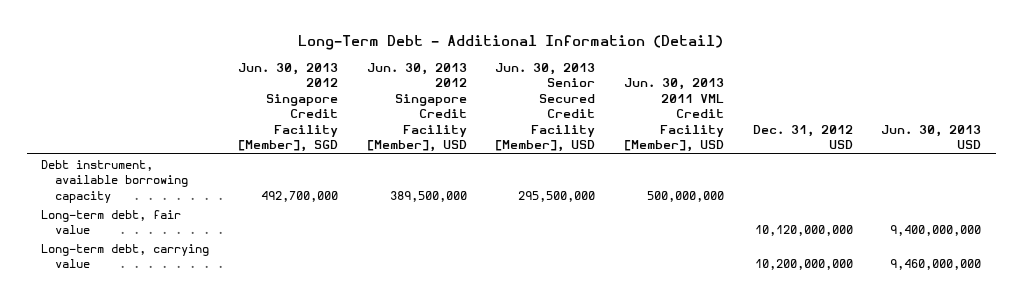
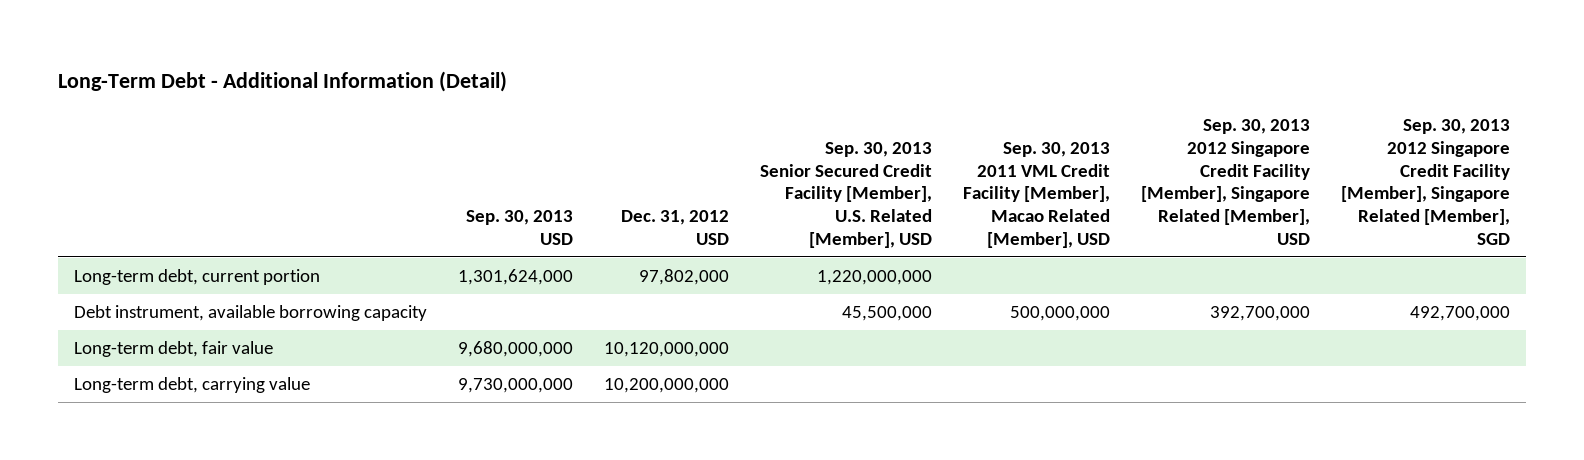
[238,62,339,153] Jun. 30, 2013 2012 Singapore Credit Facility [Member], SGD -> none
[366,62,467,153] Jun. 30, 2013 2012 Singapore Credit Facility [Member], USD -> none
[495,62,596,153] Jun. 30, 2013 Senior Secured Credit Facility [Member], USD -> none
[624,78,725,153] Jun. 30, 2013 2011 VML Credit Facility [Member], USD -> none
[881,124,982,150] Jun. 30, 2013 USD -> none
none -> [465,210,573,245] Sep. 30, 2013 USD
none -> [759,141,932,248] Sep. 30, 2013 Senior Secured Credit Facility [Member], U.S. Related [Member], USD
none -> [962,141,1110,248] Sep. 30, 2013 2011 VML Credit Facility [Member], Macao Related [Member], USD
none -> [1140,119,1310,245] Sep. 30, 2013 2012 Singapore Credit Facility [Member], Singapore Related [Member], USD
none -> [1341,119,1511,245] Sep. 30, 2013 2012 Singapore Credit Facility [Member], Singapore Related [Member], SGD
none -> [73,269,320,286] Long-term debt, current portion

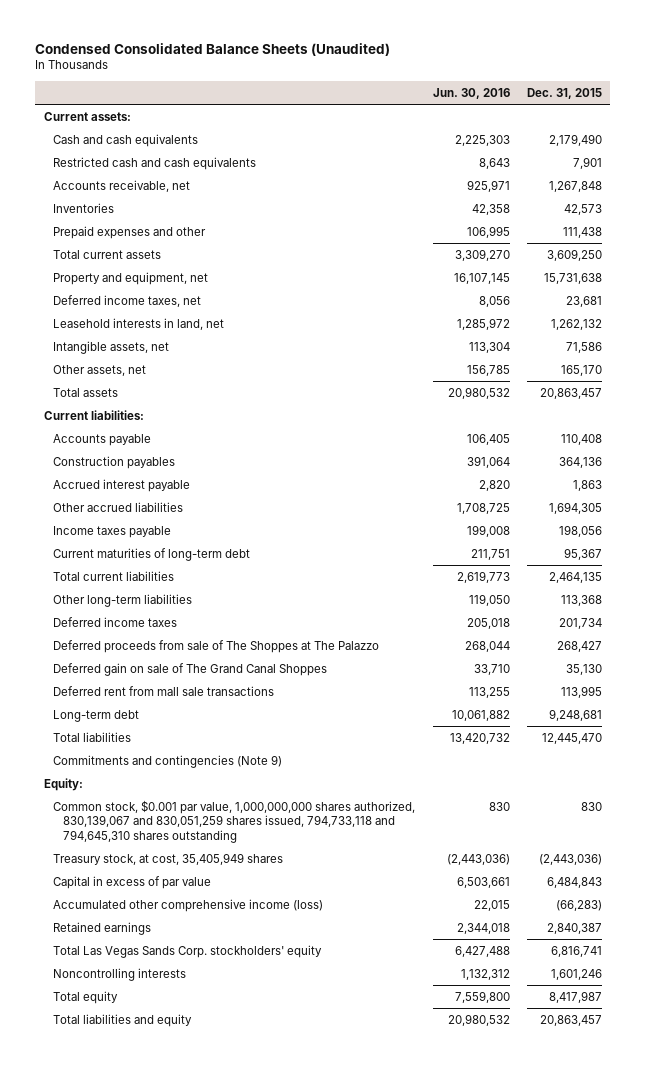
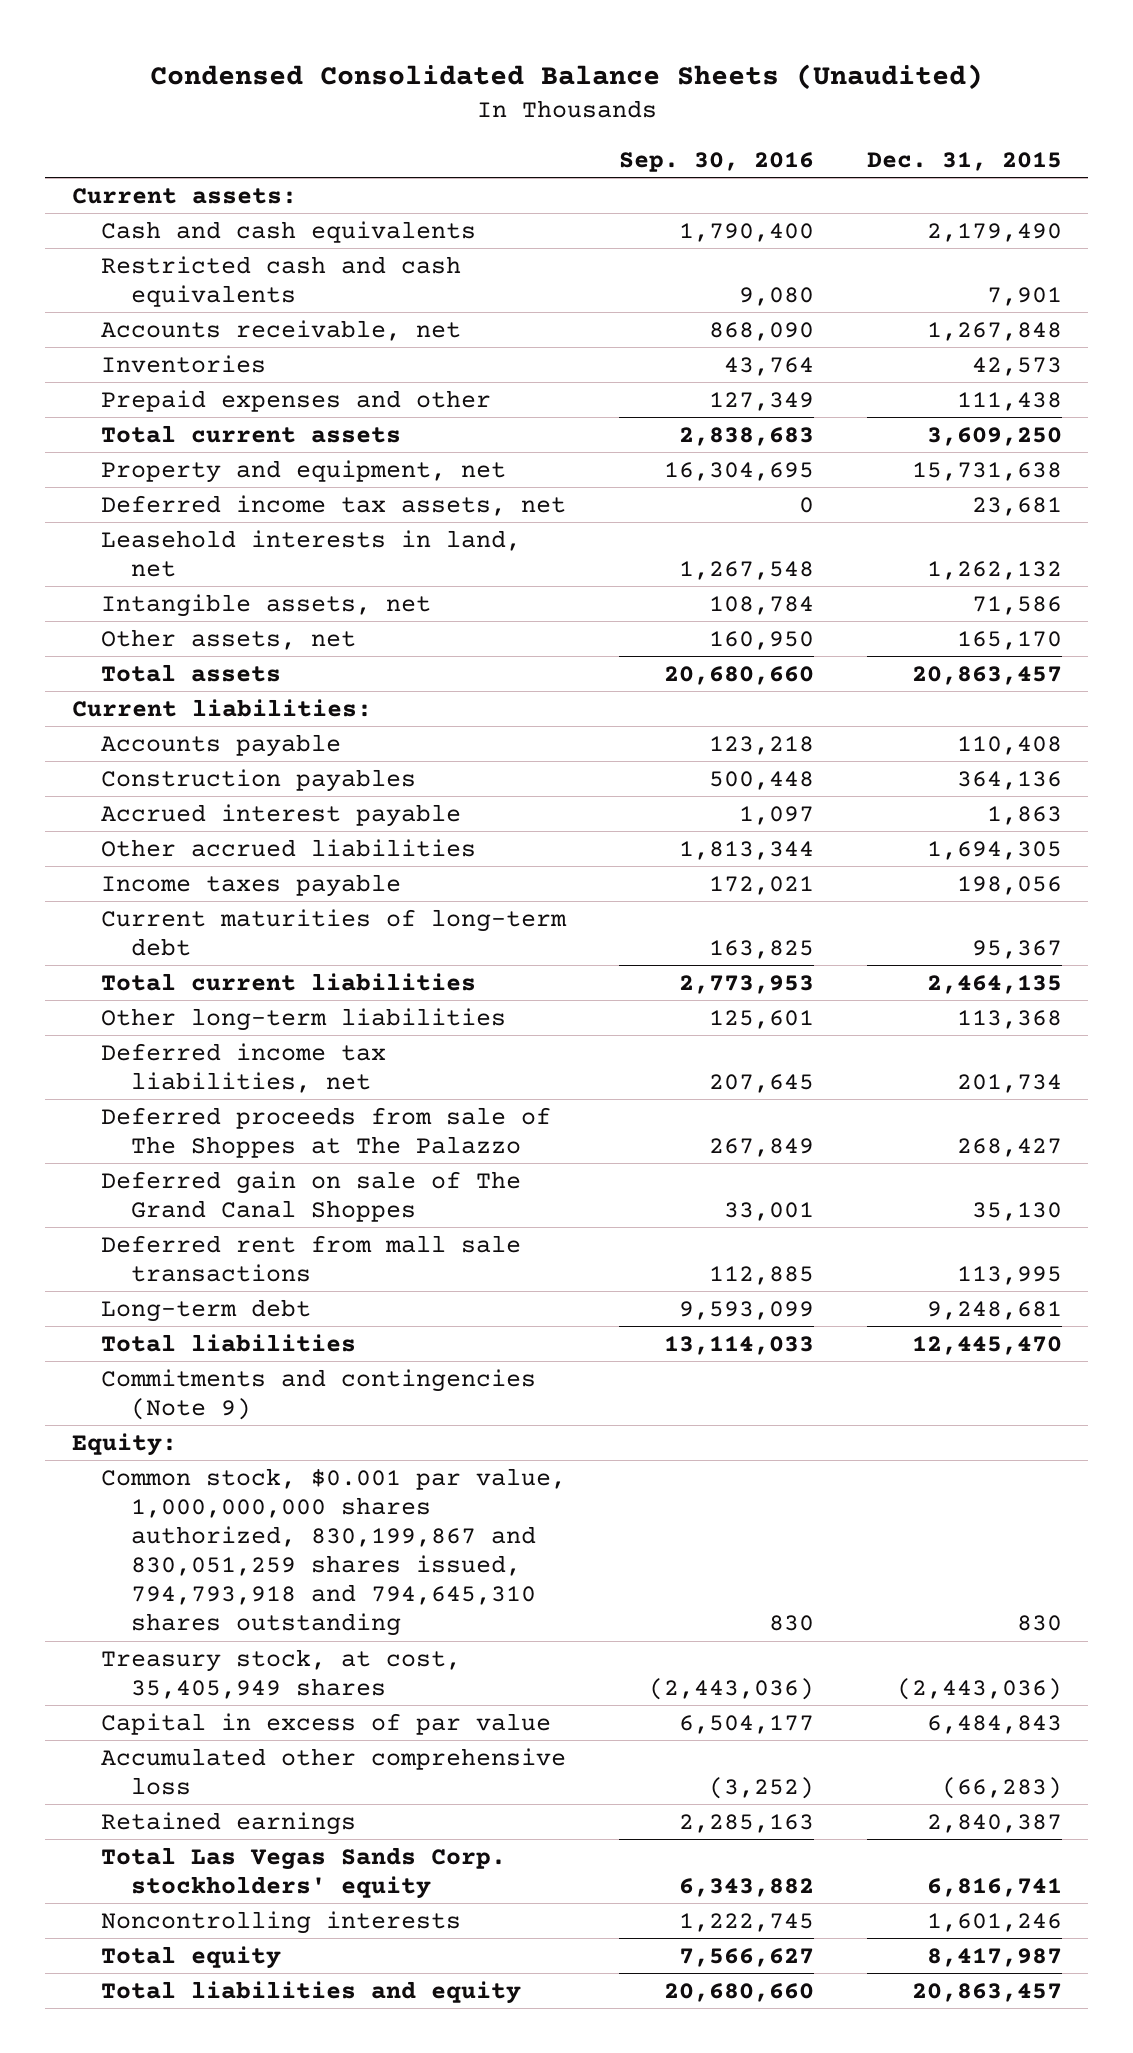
[432,87,510,99] Jun. 30, 2016 -> none
none -> [619,151,815,172] Sep. 30, 2016
[53,294,202,307] Deferred income taxes, net -> [101,494,567,516] Deferred income tax assets, net
[53,616,178,627] Deferred income taxes -> [101,1042,387,1093] Deferred income tax liabilities, net
[53,799,416,843] Common stock, $0.001 par value, 1,000,000,000 shares authorized, 830,139,067 and 830,051,259 shares issued, 794,733,118 and 794,645,310 shares outstanding -> [101,1467,567,1637] Common stock, $0.001 par value, 1,000,000,000 shares authorized, 830,199,867 and 830,051,259 shares issued, 794,793,918 and 794,645,310 shares outstanding
[53,898,324,912] Accumulated other comprehensive income (loss) -> [101,1747,567,1795] Accumulated other comprehensive loss

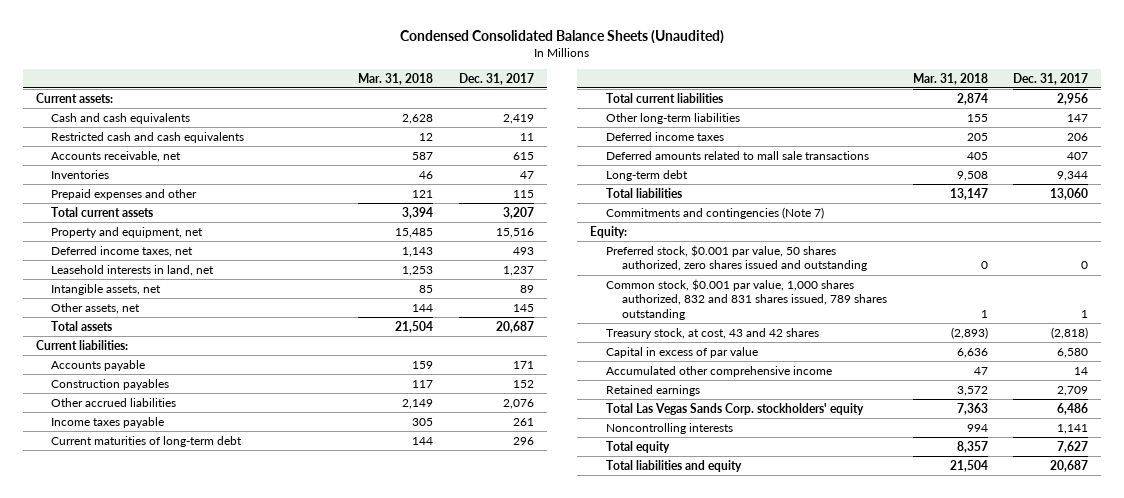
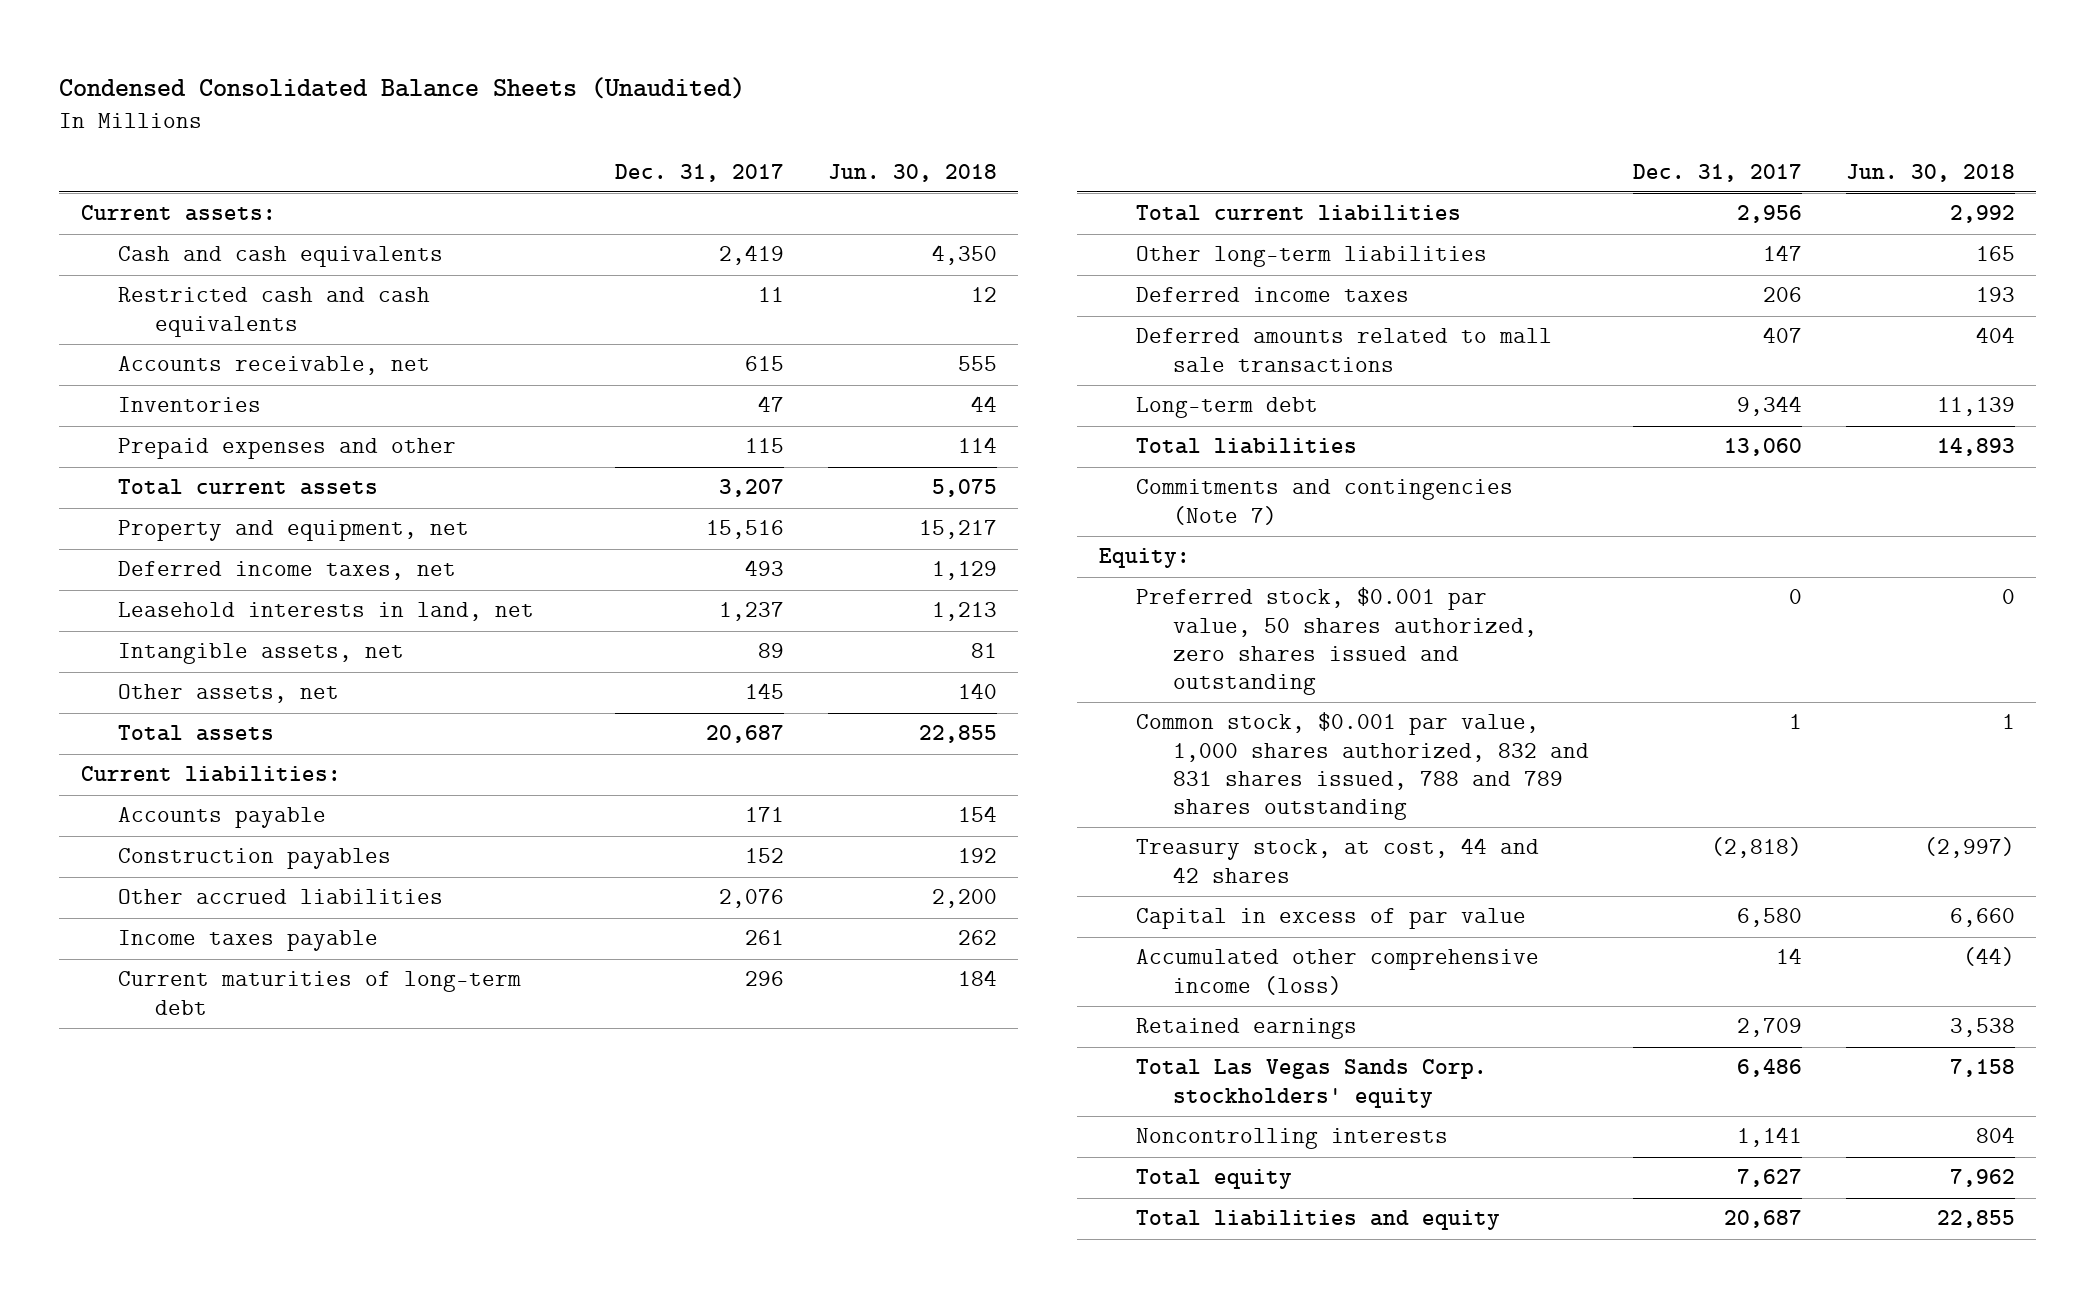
[358,72,434,85] Mar. 31, 2018 -> none
none -> [827,163,997,182] Jun. 30, 2018
[605,278,887,320] Common stock, $0.001 par value, 1,000 shares authorized, 832 and 831 shares issued, 789 shares outstanding -> [1136,712,1590,820] Common stock, $0.001 par value, 1,000 shares authorized, 832 and 831 shares issued, 788 and 789 shares outstanding
[605,327,819,339] Treasury stock, at cost, 43 and 42 shares -> [1136,838,1540,883] Treasury stock, at cost, 44 and 42 shares
[605,365,832,377] Accumulated other comprehensive income -> [1136,949,1540,995] Accumulated other comprehensive income (loss)

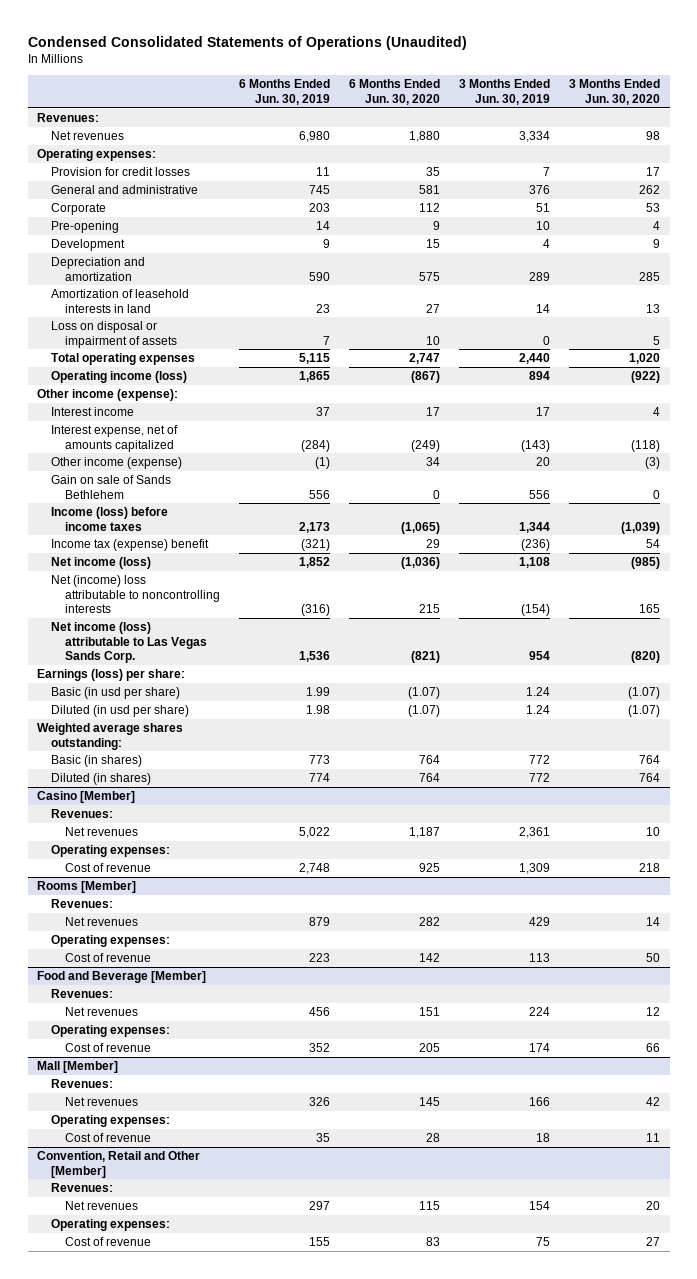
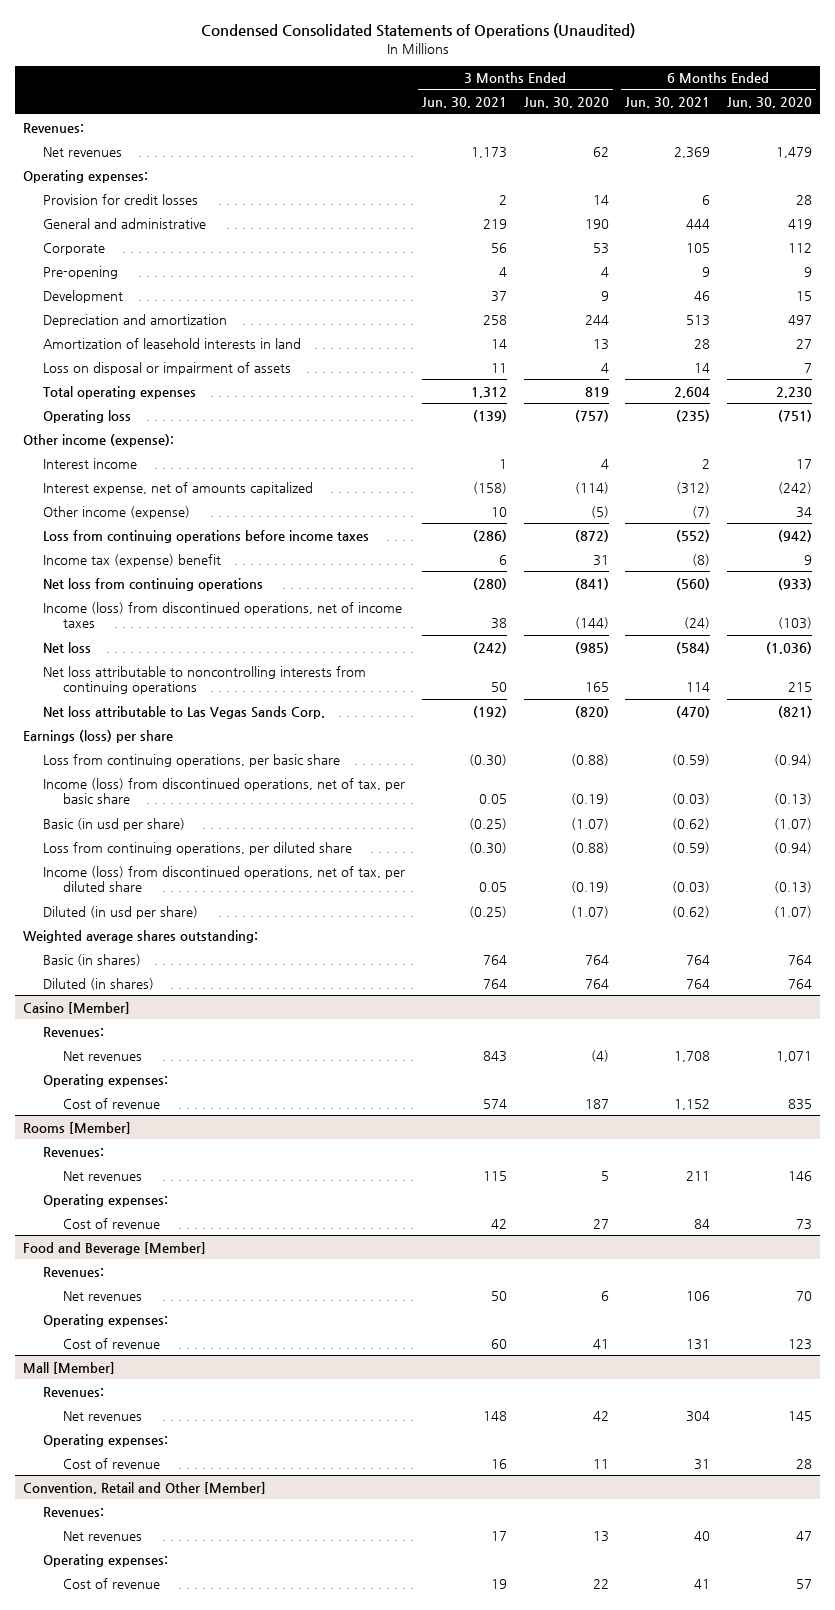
[239,79,331,105] 6 Months Ended Jun. 30, 2019 -> none
[459,79,551,105] 3 Months Ended Jun. 30, 2019 -> none
none -> [421,97,507,109] Jun. 30, 2021
none -> [625,97,711,109] Jun. 30, 2021
[409,131,441,143] 1,880 -> [775,146,812,158] 1,479
[646,131,661,141] 98 -> [592,146,609,157] 62
[426,167,441,177] 35 -> [795,194,812,205] 28
[646,167,661,177] 17 -> [592,194,609,205] 14
[419,185,441,195] 581 -> [787,218,812,229] 419
[639,185,661,195] 262 -> [584,218,609,229] 190
[419,271,441,281] 575 -> [787,314,812,325] 497
[639,271,661,281] 285 -> [584,314,609,325] 244
[426,335,441,345] 10 -> [803,362,812,373] 7
[653,335,661,345] 5 -> [600,362,609,373] 4
[409,353,441,365] 2,747 -> [775,386,812,398] 2,230
[629,353,661,365] 1,020 -> [584,386,609,397] 819
[51,371,188,384] Operating income (loss) -> [43,409,132,423] Operating loss
[411,371,441,384] (867) -> [777,409,812,422] (751)
[631,371,661,384] (922) -> [574,409,609,422] (757)
[51,475,172,499] Gain on sale of Sands Bethlehem -> none
[411,439,441,452] (249) -> [777,481,812,494] (242)
[631,439,661,452] (118) -> [574,481,609,494] (114)
[645,457,661,470] (3) -> [590,505,609,518] (5)
[51,507,169,531] Income (loss) before income taxes -> [43,529,370,543] Loss from continuing operations before income taxes
[401,521,441,534] (1,065) -> [777,529,812,542] (942)
[621,521,661,534] (1,039) -> [574,529,609,542] (872)
[426,539,441,549] 29 -> [803,554,812,565] 9
[646,539,661,549] 54 -> [592,554,609,566] 31
none -> [43,577,264,591] Net loss from continuing operations
none -> [43,601,403,629] Income (loss) from discontinued operations, net of income taxes
[51,557,152,570] Net income (loss) -> [43,641,92,653] Net loss
[51,575,221,614] Net (income) loss attributable to noncontrolling interests -> [43,665,367,695] Net loss attributable to noncontrolling interests from continuing operations
[51,622,208,664] Net income (loss) attributable to Las Vegas Sands Corp. -> [43,705,326,719] Net loss attributable to Las Vegas Sands Corp.
[37,669,186,682] Earnings (loss) per share: -> [23,729,174,743] Earnings (loss) per share
none -> [43,753,341,767] Loss from continuing operations, per basic share
none -> [43,777,406,805] Income (loss) from discontinued operations, net of tax, per basic share
none -> [43,841,353,855] Loss from continuing operations, per diluted share
none -> [43,865,406,893] Income (loss) from discontinued operations, net of tax, per diluted share
[409,827,441,839] 1,187 -> [775,1050,812,1062] 1,071
[646,827,661,837] 10 -> [590,1049,609,1062] (4)
[419,863,441,873] 925 -> [787,1098,812,1110] 835
[639,863,661,873] 218 -> [584,1098,609,1109] 187
[419,917,441,927] 282 -> [787,1170,812,1181] 146
[646,917,661,927] 14 -> [600,1170,609,1181] 5
[419,953,441,963] 142 -> [795,1218,812,1230] 73
[646,953,661,963] 50 -> [592,1218,609,1229] 27
[419,1007,441,1017] 151 -> [795,1290,812,1301] 70
[646,1007,661,1017] 12 -> [600,1290,609,1301] 6
[419,1043,441,1053] 205 -> [787,1338,812,1350] 123
[646,1043,661,1053] 66 -> [592,1338,609,1349] 41
[419,1201,441,1211] 115 -> [795,1530,812,1541] 47
[646,1201,661,1211] 20 -> [592,1530,609,1542] 13
[426,1237,441,1247] 83 -> [795,1578,812,1589] 57
[646,1237,661,1247] 27 -> [592,1578,609,1589] 22

